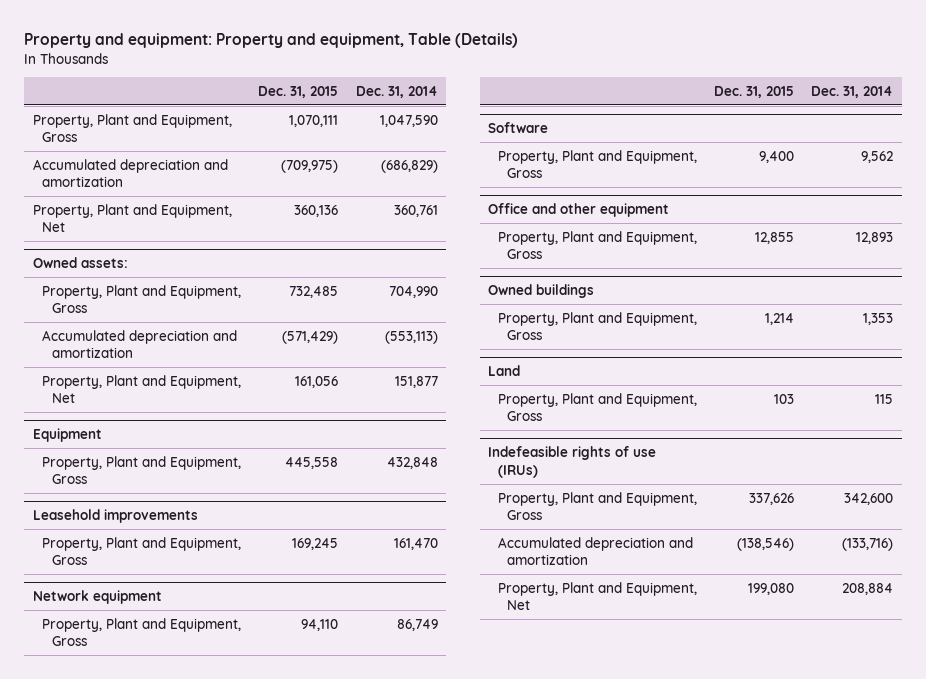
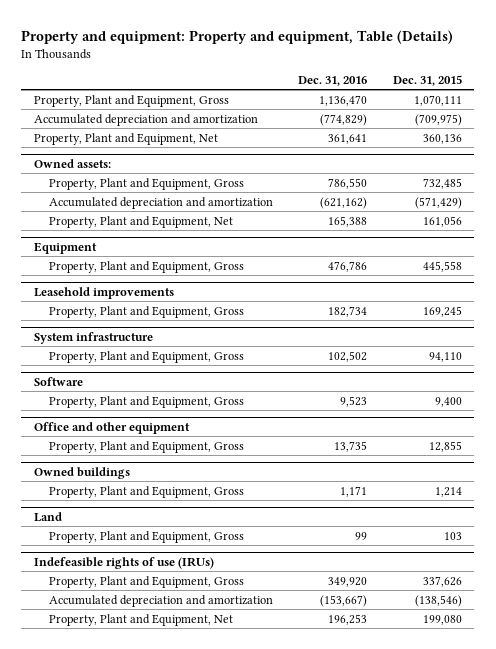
[355,85,438,98] Dec. 31, 2014 -> none
none -> [298,75,368,86] Dec. 31, 2016
[32,590,162,605] Network equipment -> [34,331,154,344] System infrastructure

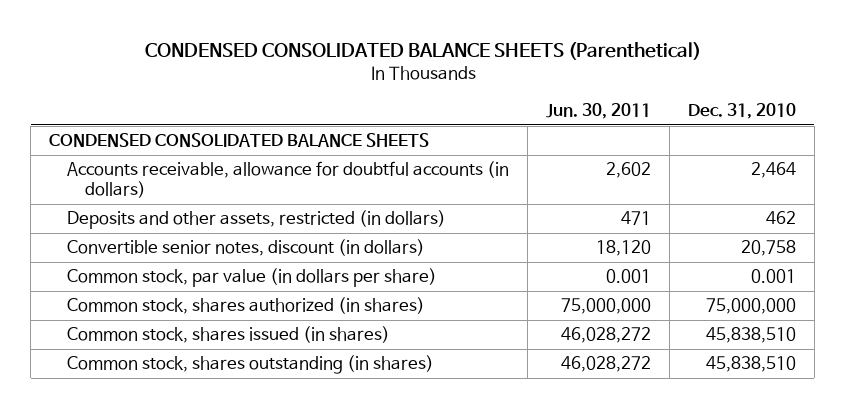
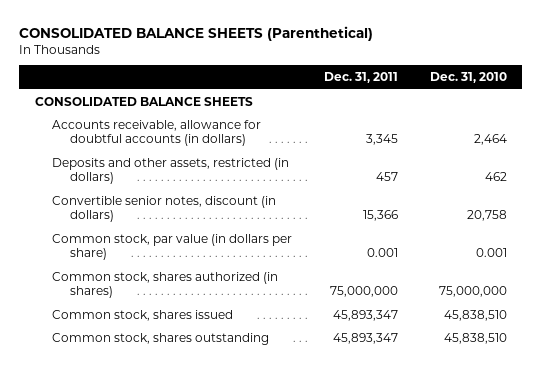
[144,41,701,60] CONDENSED CONSOLIDATED BALANCE SHEETS (Parenthetical) -> [19,25,374,41] CONSOLIDATED BALANCE SHEETS (Parenthetical)
[546,103,652,120] Jun. 30, 2011 -> none
none -> [324,72,399,84] Dec. 31, 2011
[49,133,430,148] CONDENSED CONSOLIDATED BALANCE SHEETS -> [35,96,254,106] CONSOLIDATED BALANCE SHEETS
[67,326,391,344] Common stock, shares issued (in shares) -> [52,309,234,321] Common stock, shares issued
[67,355,435,375] Common stock, shares outstanding (in shares) -> [52,332,270,345] Common stock, shares outstanding

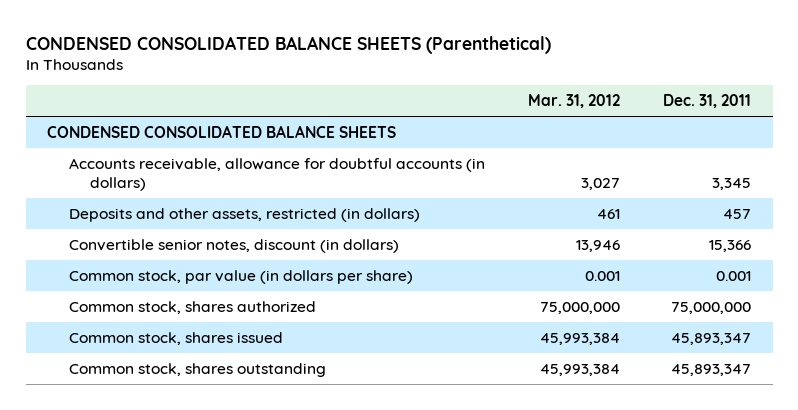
[19,25,374,41] CONSOLIDATED BALANCE SHEETS (Parenthetical) -> [25,35,551,54] CONDENSED CONSOLIDATED BALANCE SHEETS (Parenthetical)
[429,72,507,84] Dec. 31, 2010 -> none
none -> [527,94,620,109] Mar. 31, 2012
[35,96,254,106] CONSOLIDATED BALANCE SHEETS -> [47,124,397,138] CONDENSED CONSOLIDATED BALANCE SHEETS
[52,271,279,299] Common stock, shares authorized (in shares) -> [68,300,316,314] Common stock, shares authorized

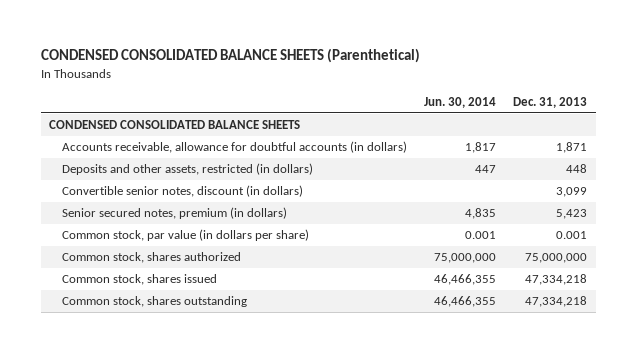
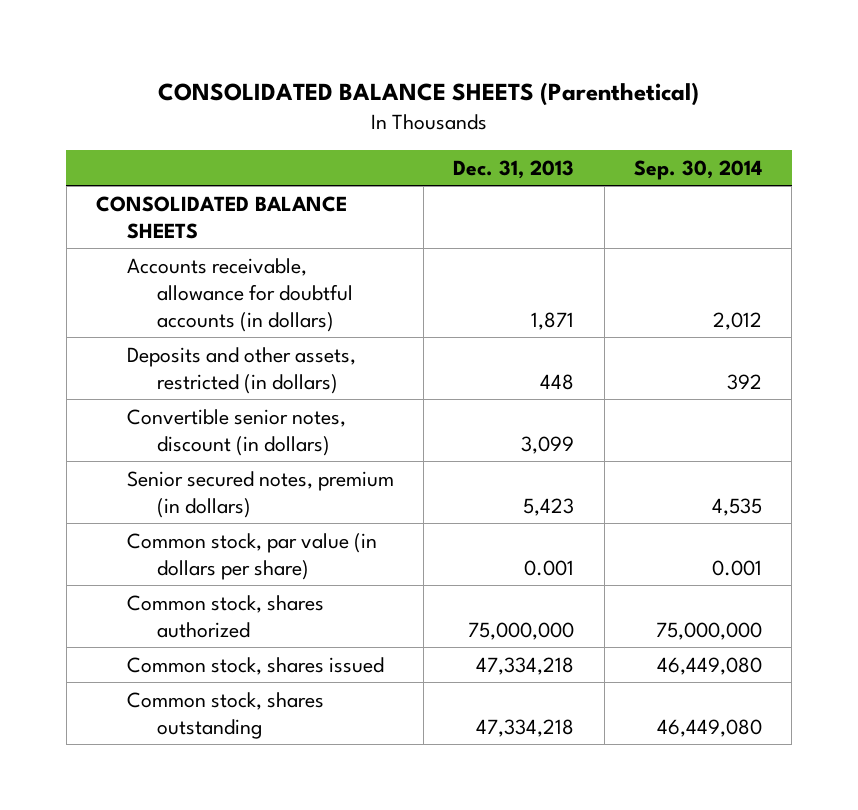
[40,48,420,64] CONDENSED CONSOLIDATED BALANCE SHEETS (Parenthetical) -> [158,81,700,106] CONSOLIDATED BALANCE SHEETS (Parenthetical)
[424,96,497,108] Jun. 30, 2014 -> none
none -> [634,159,763,180] Sep. 30, 2014
[49,120,301,130] CONDENSED CONSOLIDATED BALANCE SHEETS -> [96,195,348,239] CONSOLIDATED BALANCE SHEETS

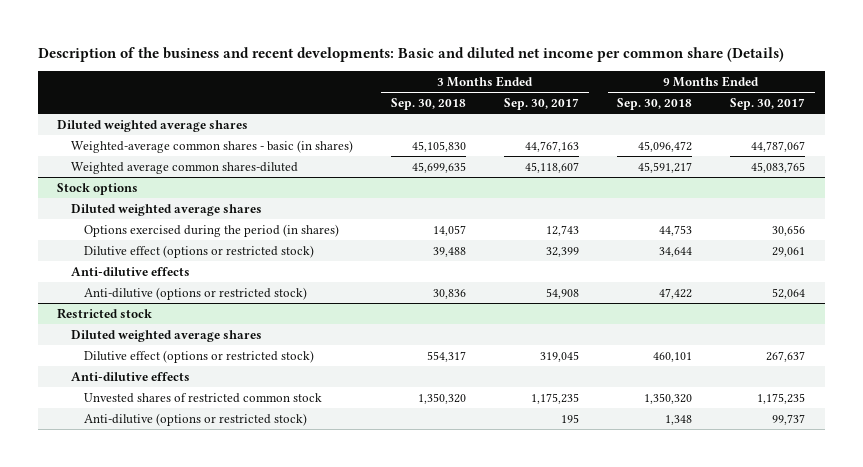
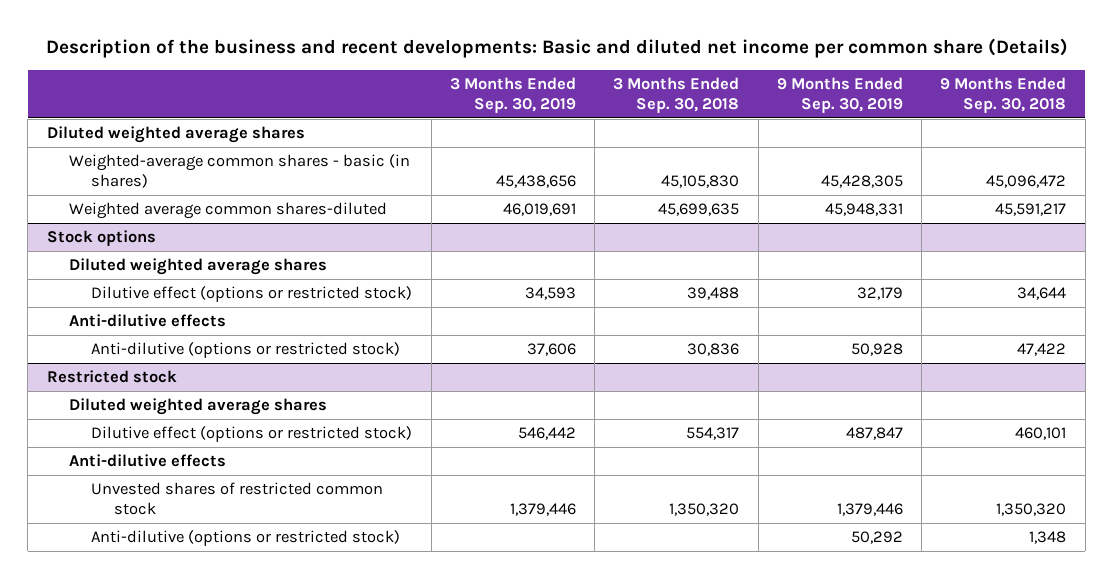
[504,97,580,110] Sep. 30, 2017 -> none
[730,97,806,110] Sep. 30, 2017 -> none
none -> [449,76,576,113] 3 Months Ended Sep. 30, 2019
none -> [776,76,903,113] 9 Months Ended Sep. 30, 2019
[84,223,340,237] Options exercised during the period (in shares) -> none

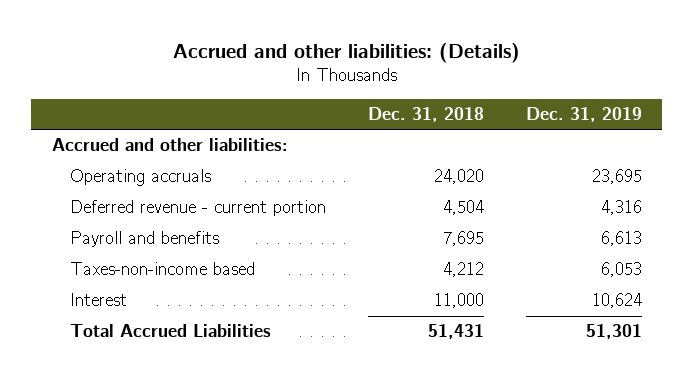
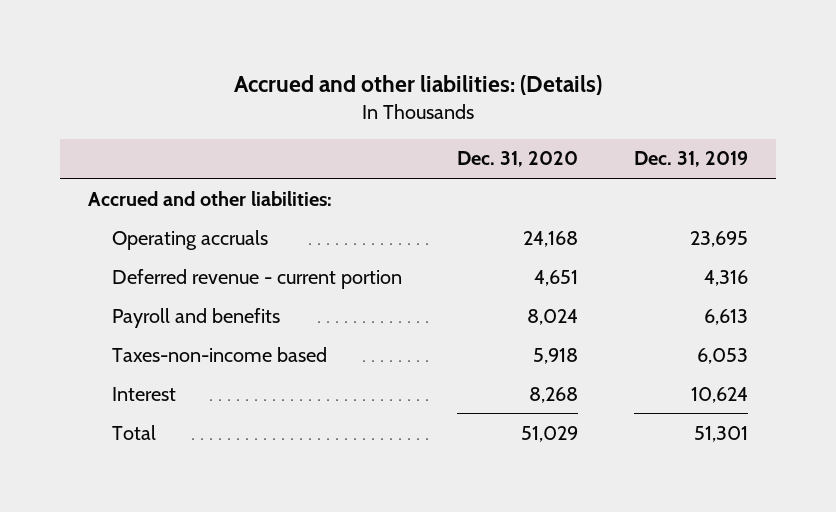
[368,106,485,122] Dec. 31, 2018 -> none
none -> [457,151,579,168] Dec. 31, 2020
[70,324,272,338] Total Accrued Liabilities -> [111,424,156,440] Total

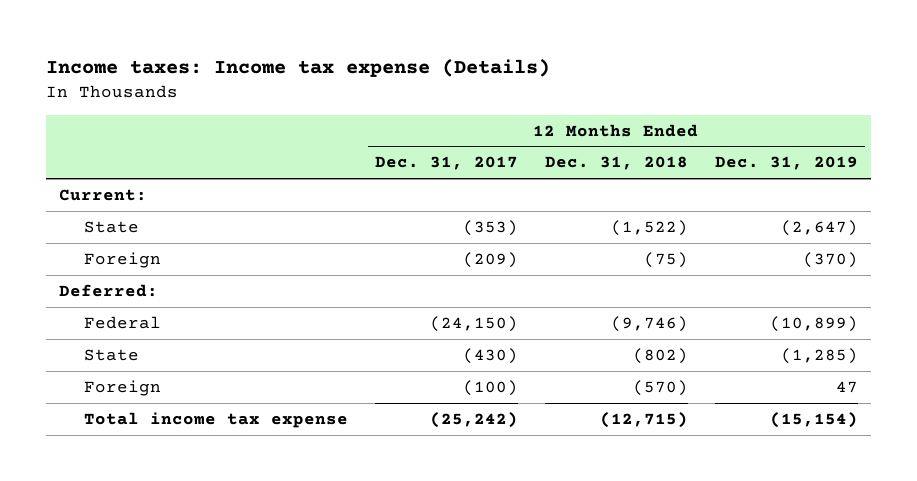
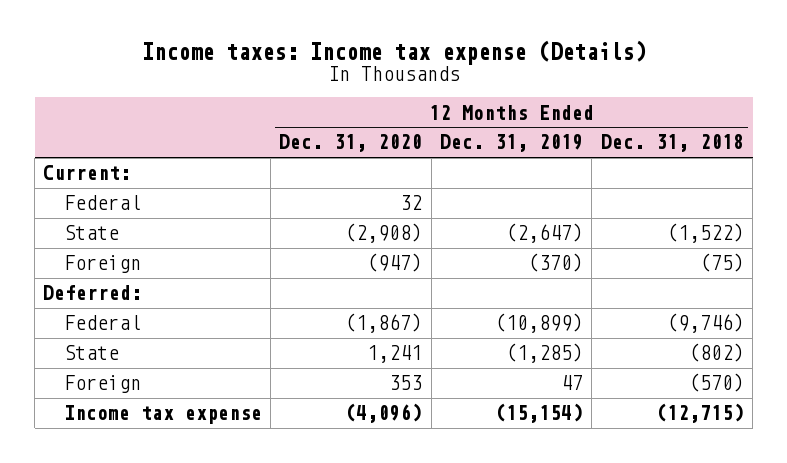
[374,156,518,171] Dec. 31, 2017 -> none
none -> [279,134,423,153] Dec. 31, 2020
none -> [63,195,141,211] Federal
[84,412,349,429] Total income tax expense -> [63,405,262,425] Income tax expense

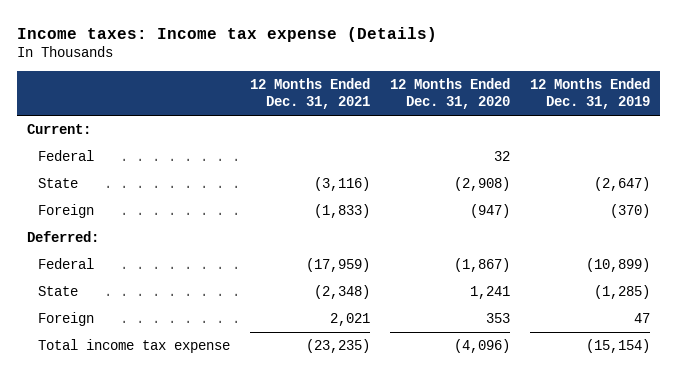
[600,134,744,153] Dec. 31, 2018 -> none
none -> [250,78,371,110] 12 Months Ended Dec. 31, 2021
[63,405,262,425] Income tax expense -> [38,339,231,354] Total income tax expense

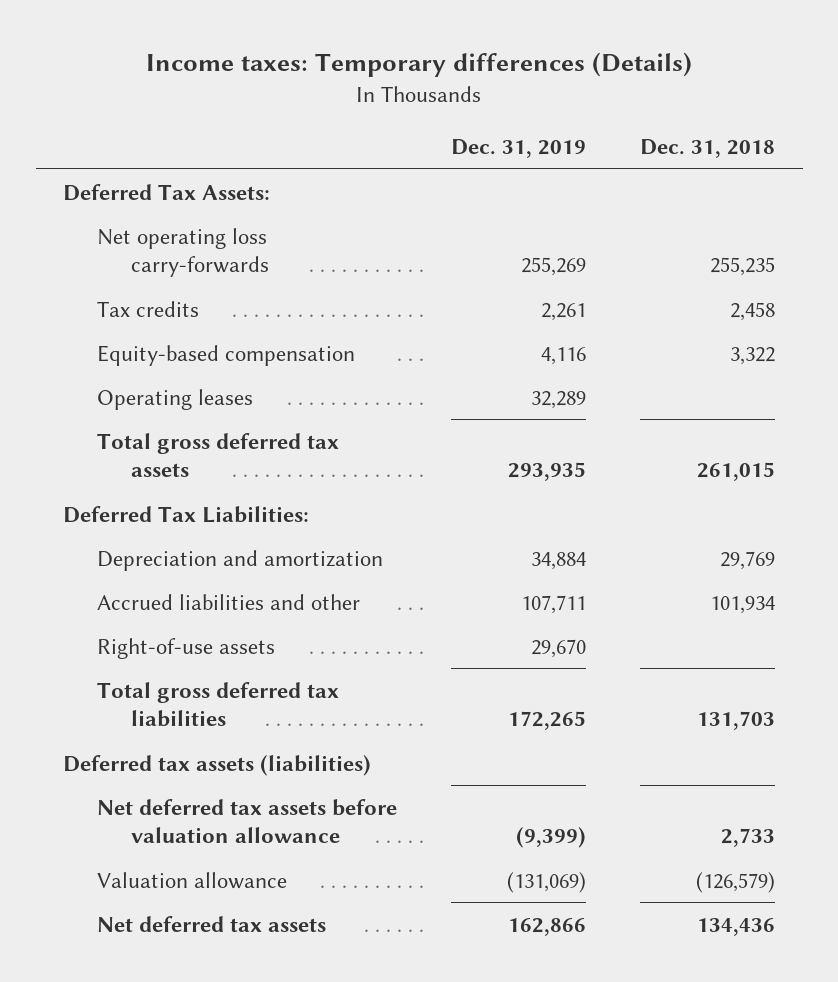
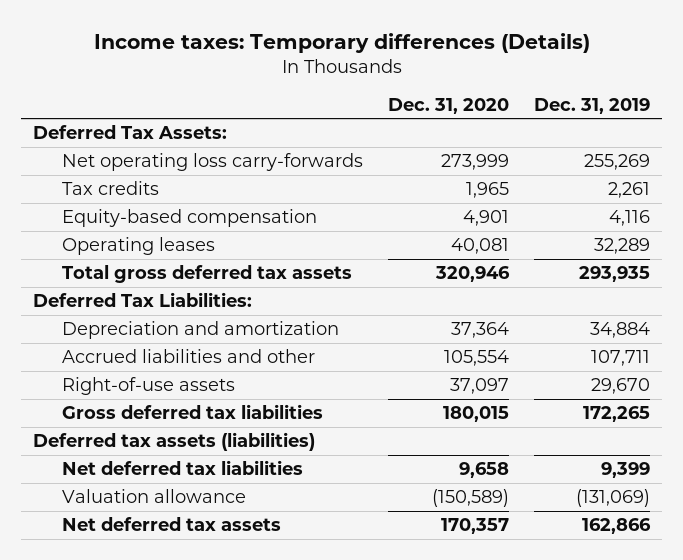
[640,139,776,159] Dec. 31, 2018 -> none
none -> [387,97,509,114] Dec. 31, 2020
[97,681,340,728] Total gross deferred tax liabilities -> [61,404,323,420] Gross deferred tax liabilities
[97,798,398,844] Net deferred tax assets before valuation allowance -> none
none -> [61,460,303,476] Net deferred tax liabilities

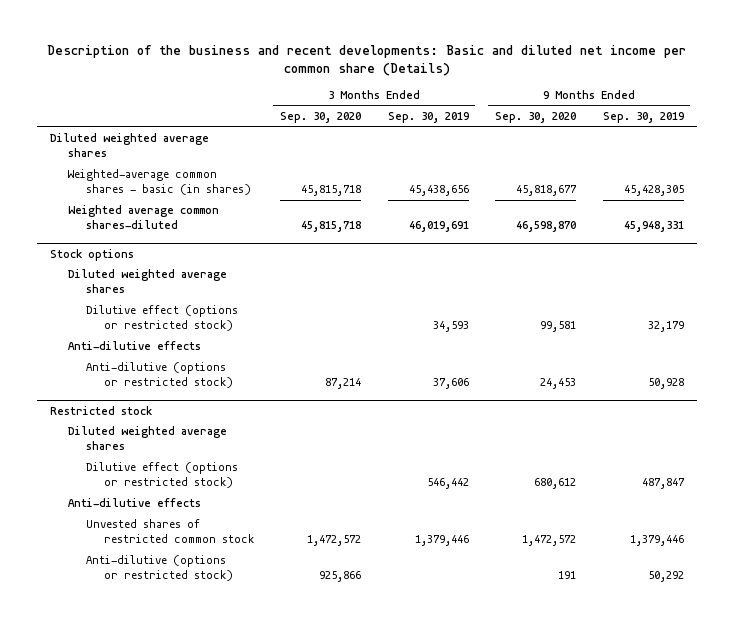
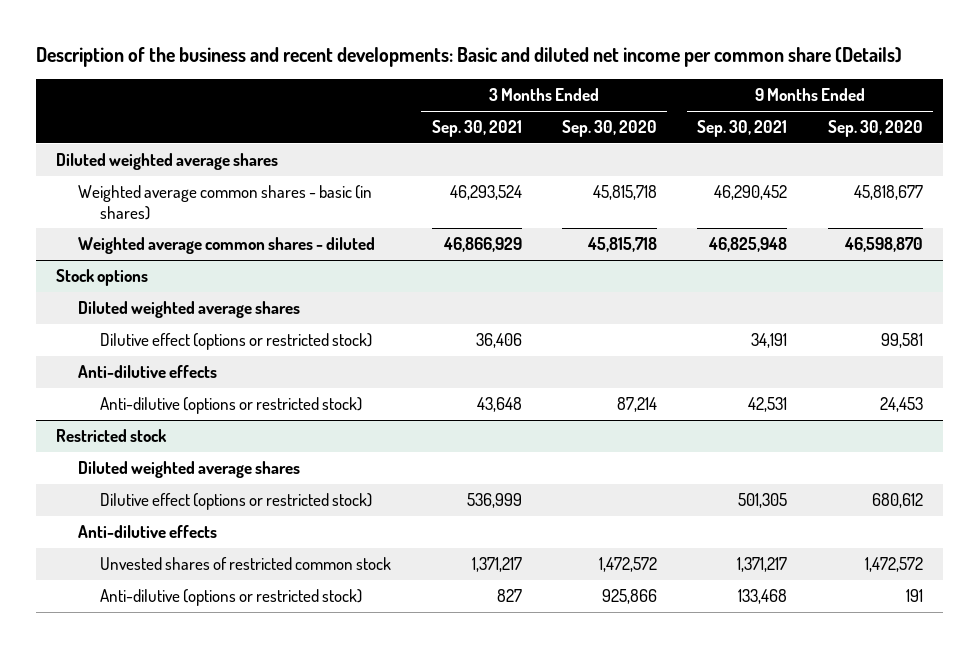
[387,112,469,124] Sep. 30, 2019 -> none
[602,112,684,124] Sep. 30, 2019 -> none
none -> [431,120,522,138] Sep. 30, 2021
none -> [697,120,788,138] Sep. 30, 2021
[67,169,251,196] Weighted-average common shares - basic (in shares) -> [78,185,373,220] Weighted average common shares - basic (in shares)
[67,205,219,230] Weighted average common shares-diluted -> [78,237,376,255] Weighted average common shares - diluted

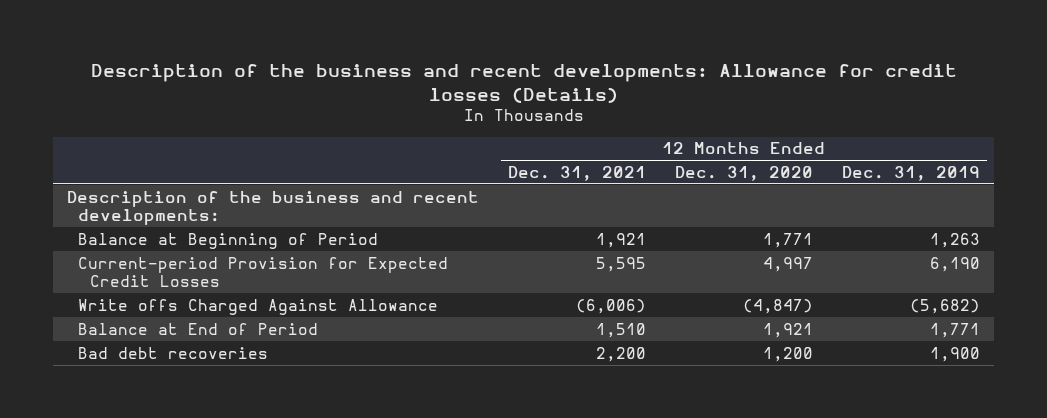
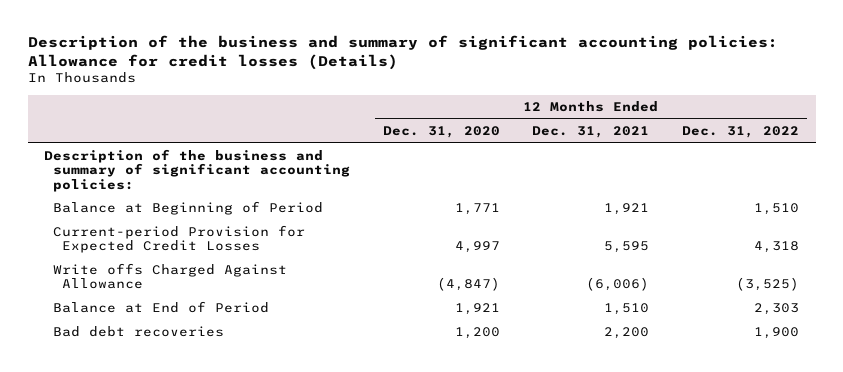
[90,63,957,103] Description of the business and recent developments: Allowance for credit losses (Details) -> [27,34,778,70] Description of the business and summary of significant accounting policies: Allowance for credit losses (Details)
[841,165,980,181] Dec. 31, 2019 -> none
none -> [682,125,800,138] Dec. 31, 2022
[67,190,480,225] Description of the business and recent developments: -> [44,149,351,192] Description of the business and summary of significant accounting policies:

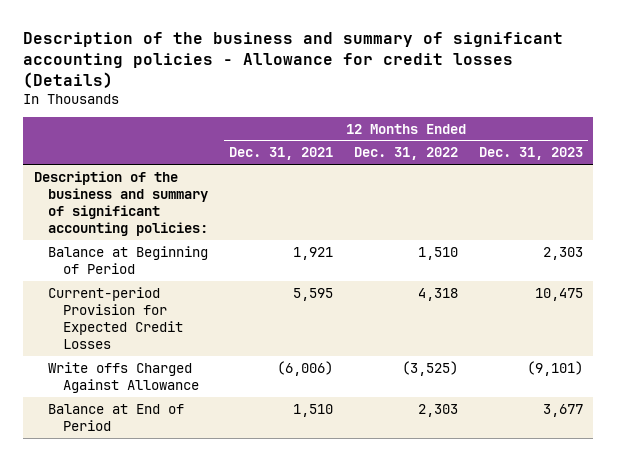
[27,34,778,70] Description of the business and summary of significant accounting policies: Allowance for credit losses (Details) -> [23,32,564,88] Description of the business and summary of significant accounting policies - Allowance for credit losses (Details)
[382,125,500,138] Dec. 31, 2020 -> none
none -> [478,147,583,161] Dec. 31, 2023
[53,326,225,338] Bad debt recoveries -> none

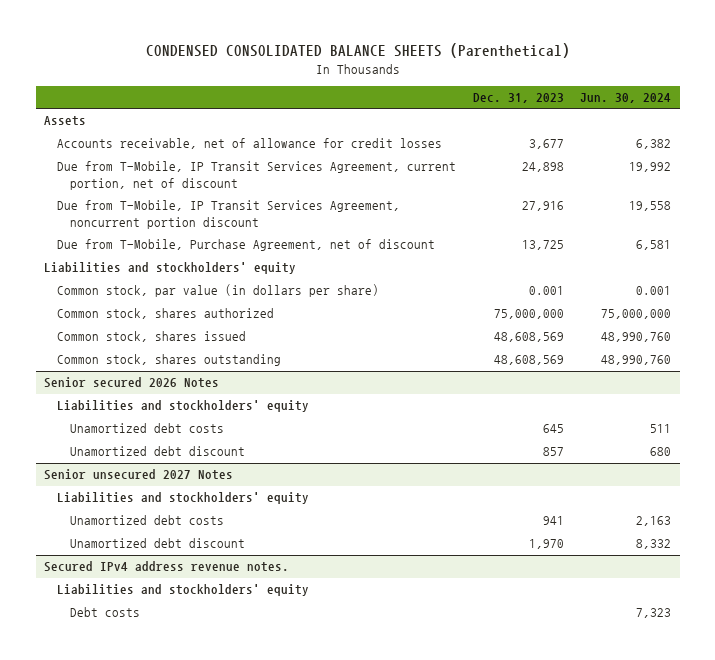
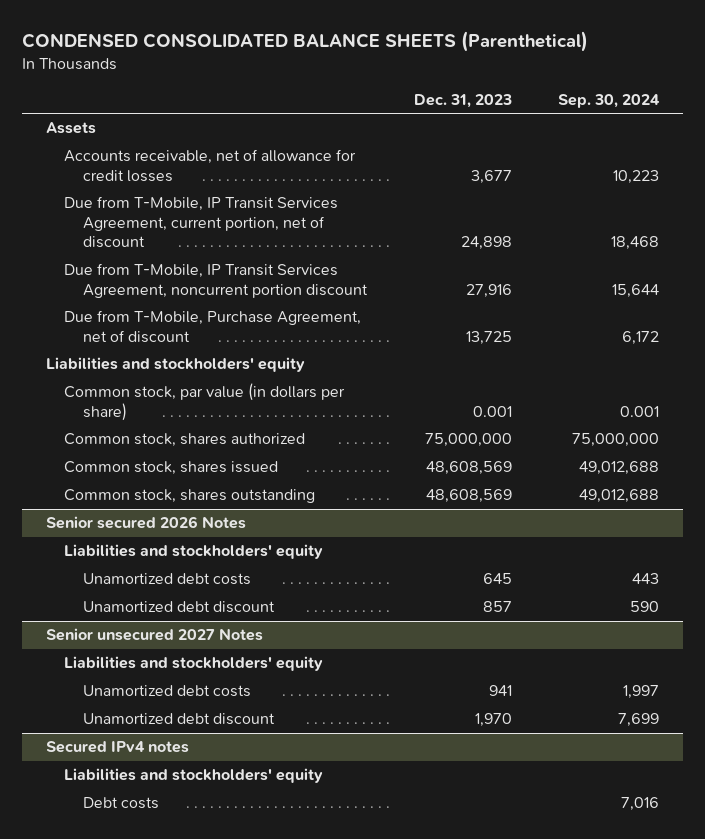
[580,92,672,103] Jun. 30, 2024 -> none
none -> [558,93,661,108] Sep. 30, 2024
[43,561,289,573] Secured IPv4 address revenue notes. -> [45,741,189,754] Secured IPv4 notes

